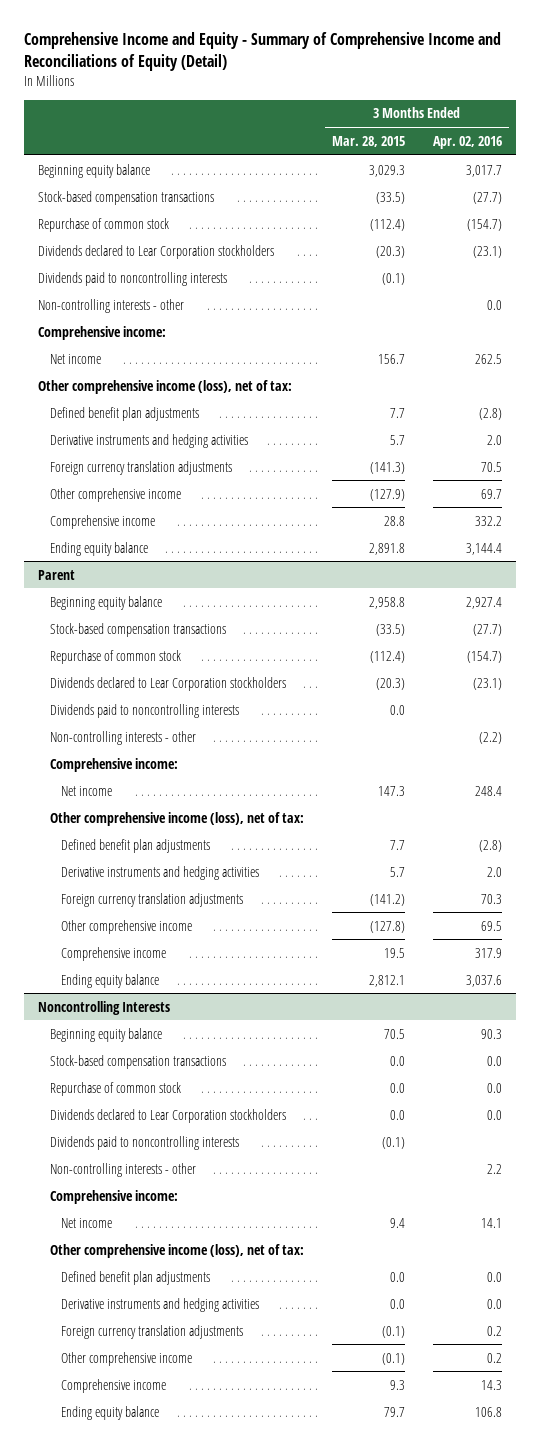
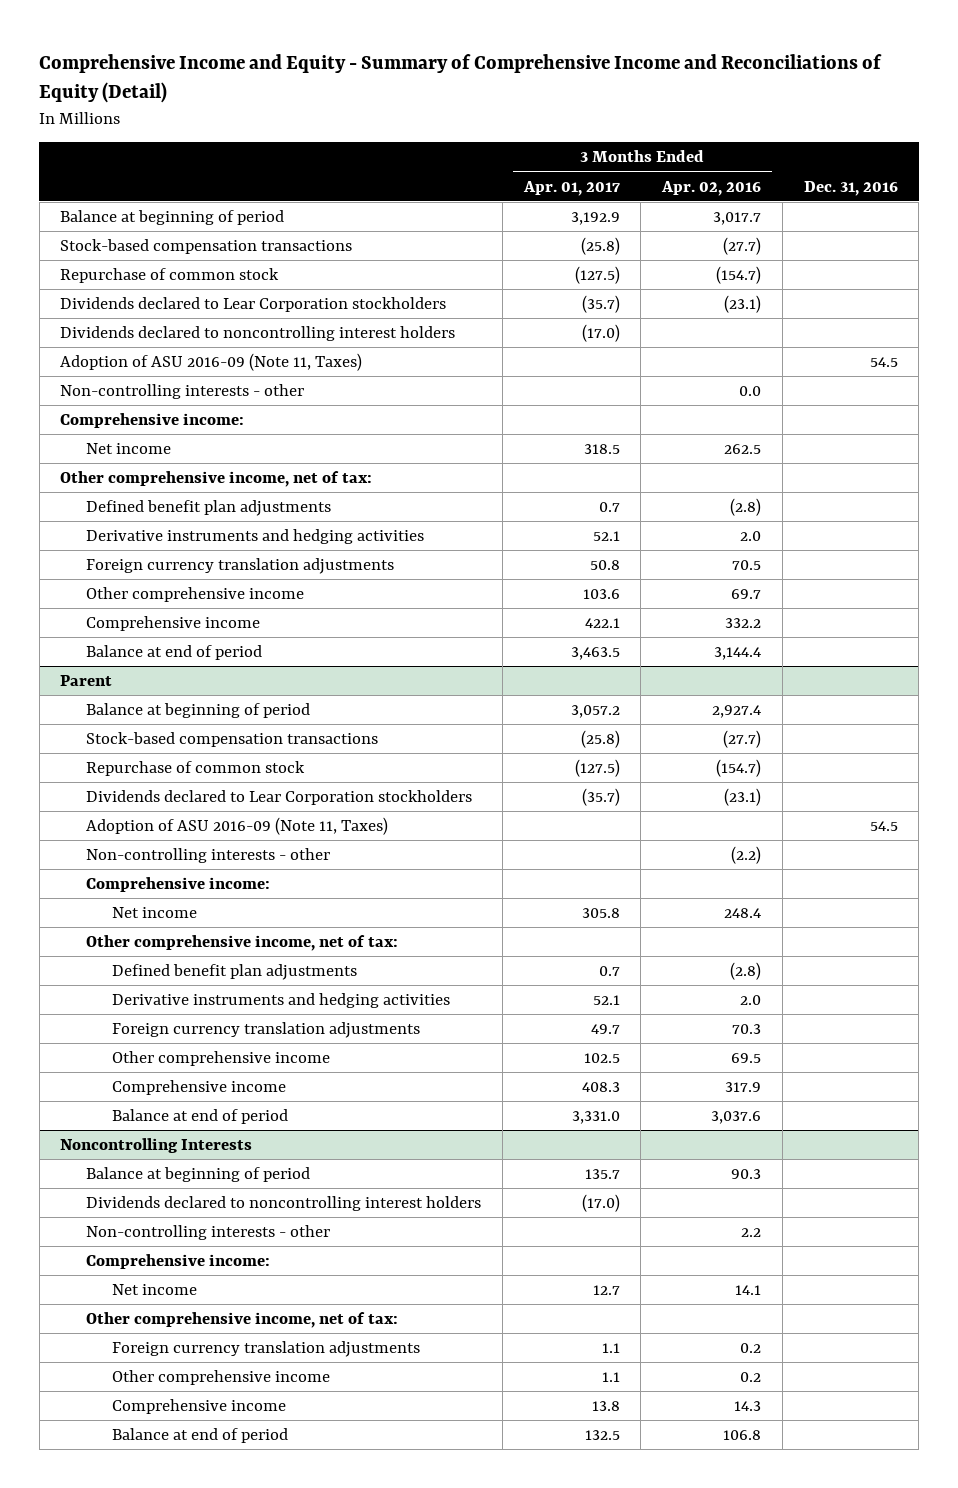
[331,135,405,147] Mar. 28, 2015 -> none
none -> [522,180,620,196] Apr. 01, 2017
none -> [803,180,898,196] Dec. 31, 2016
[37,163,150,178] Beginning equity balance -> [60,209,285,225] Balance at beginning of period
[37,271,227,286] Dividends paid to noncontrolling interests -> [60,325,456,341] Dividends declared to noncontrolling interest holders
none -> [60,352,363,371] Adoption of ASU 2016-09 (Note 11, Taxes)
[37,379,292,394] Other comprehensive income (loss), net of tax: -> [60,470,373,487] Other comprehensive income, net of tax:
[49,541,148,556] Ending equity balance -> [86,644,263,660] Balance at end of period
[49,595,162,610] Beginning equity balance -> [86,702,311,718] Balance at beginning of period
[49,703,239,718] Dividends paid to noncontrolling interests -> none
none -> [86,816,389,835] Adoption of ASU 2016-09 (Note 11, Taxes)
[49,811,304,826] Other comprehensive income (loss), net of tax: -> [86,934,399,951] Other comprehensive income, net of tax:
[61,973,160,988] Ending equity balance -> [112,1108,289,1124] Balance at end of period
[49,1054,226,1069] Stock-based compensation transactions -> none
[49,1081,181,1096] Repurchase of common stock -> none
[49,1108,286,1123] Dividends declared to Lear Corporation stockholders -> none
[49,1027,162,1042] Beginning equity balance -> [86,1166,311,1182] Balance at beginning of period
[49,1135,239,1150] Dividends paid to noncontrolling interests -> [86,1195,482,1211] Dividends declared to noncontrolling interest holders
[61,1270,211,1285] Defined benefit plan adjustments -> none
[61,1297,260,1312] Derivative instruments and hedging activities -> none
[49,1243,304,1258] Other comprehensive income (loss), net of tax: -> [86,1311,399,1328] Other comprehensive income, net of tax:
[61,1405,160,1420] Ending equity balance -> [112,1427,289,1443] Balance at end of period

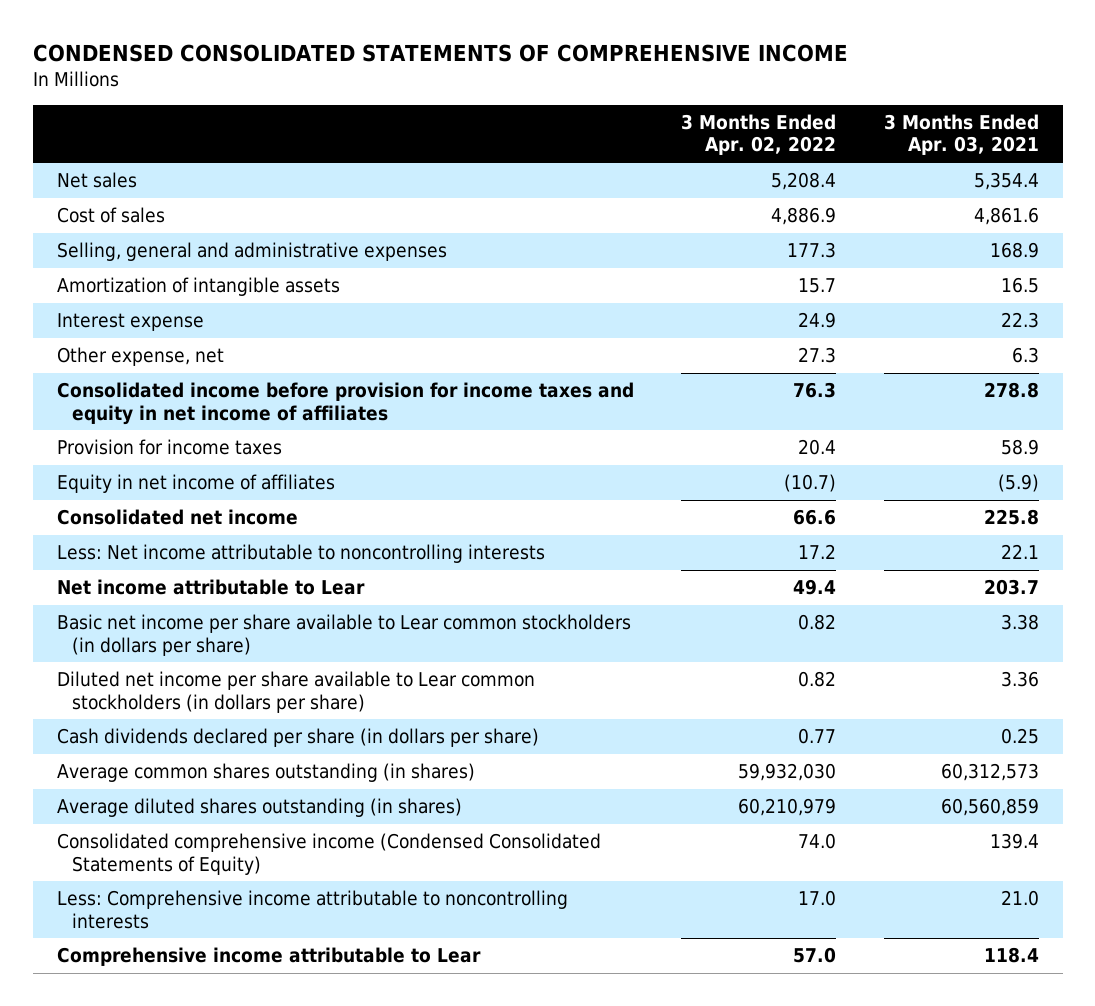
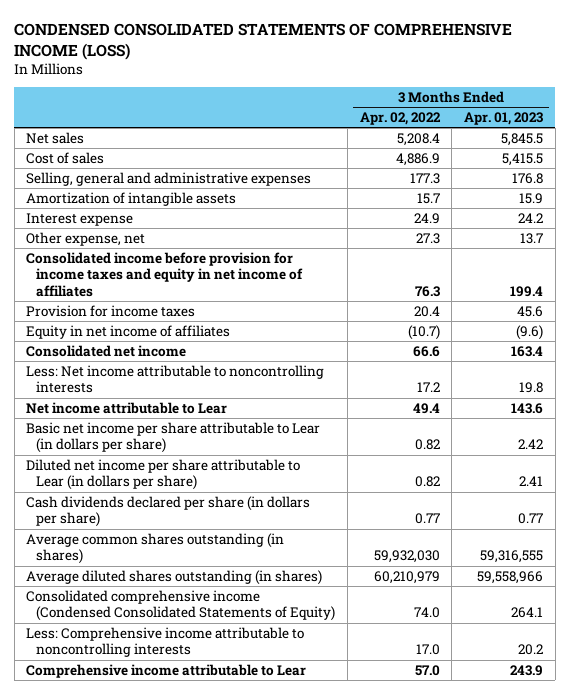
[32,44,848,63] CONDENSED CONSOLIDATED STATEMENTS OF COMPREHENSIVE INCOME -> [14,22,513,60] CONDENSED CONSOLIDATED STATEMENTS OF COMPREHENSIVE INCOME (LOSS)
[883,114,1039,156] 3 Months Ended Apr. 03, 2021 -> none
none -> [464,111,544,125] Apr. 01, 2023
[56,614,631,656] Basic net income per share available to Lear common stockholders (in dollars per share) -> [26,421,321,454] Basic net income per share attributable to Lear (in dollars per share)
[56,671,535,713] Diluted net income per share available to Lear common stockholders (in dollars per share) -> [26,458,301,491] Diluted net income per share attributable to Lear (in dollars per share)

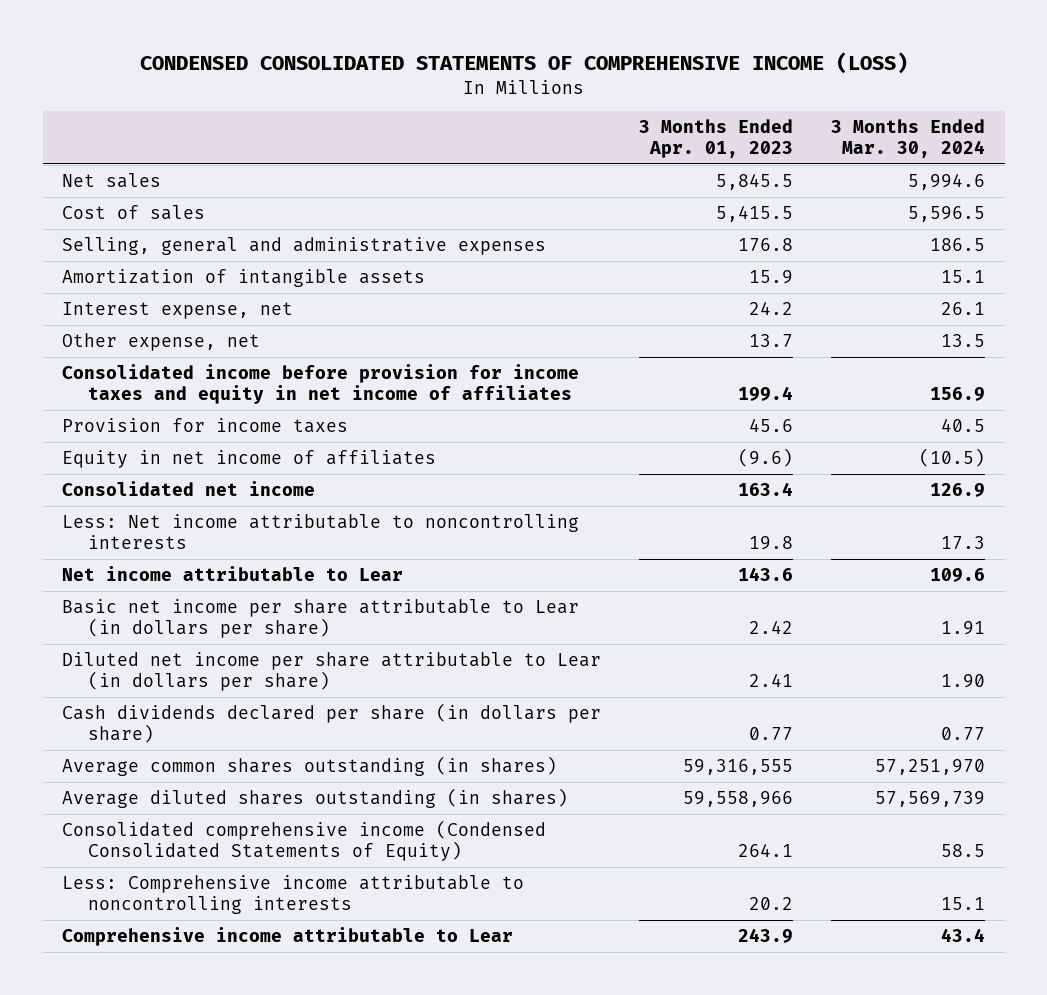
[359,111,441,125] Apr. 02, 2022 -> none
none -> [831,119,986,158] 3 Months Ended Mar. 30, 2024
[26,212,134,226] Interest expense -> [61,302,293,320] Interest expense, net

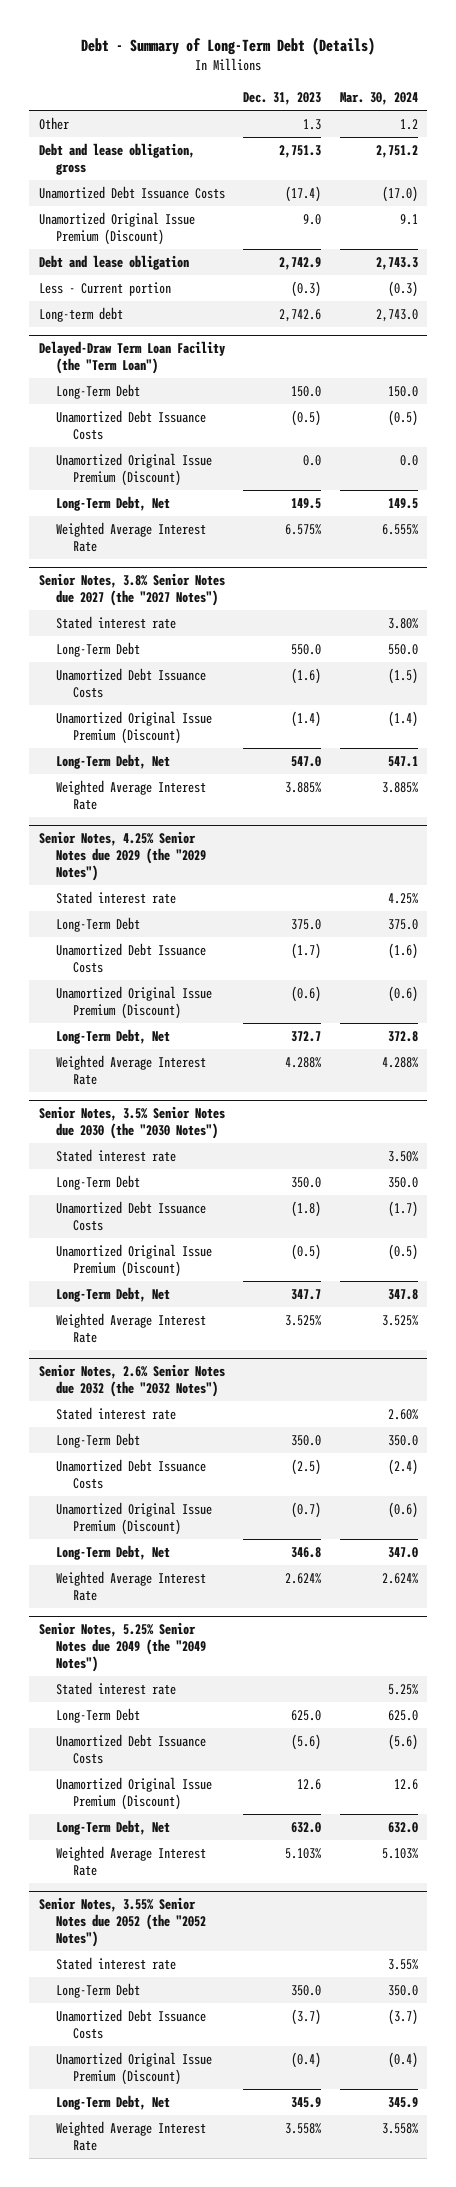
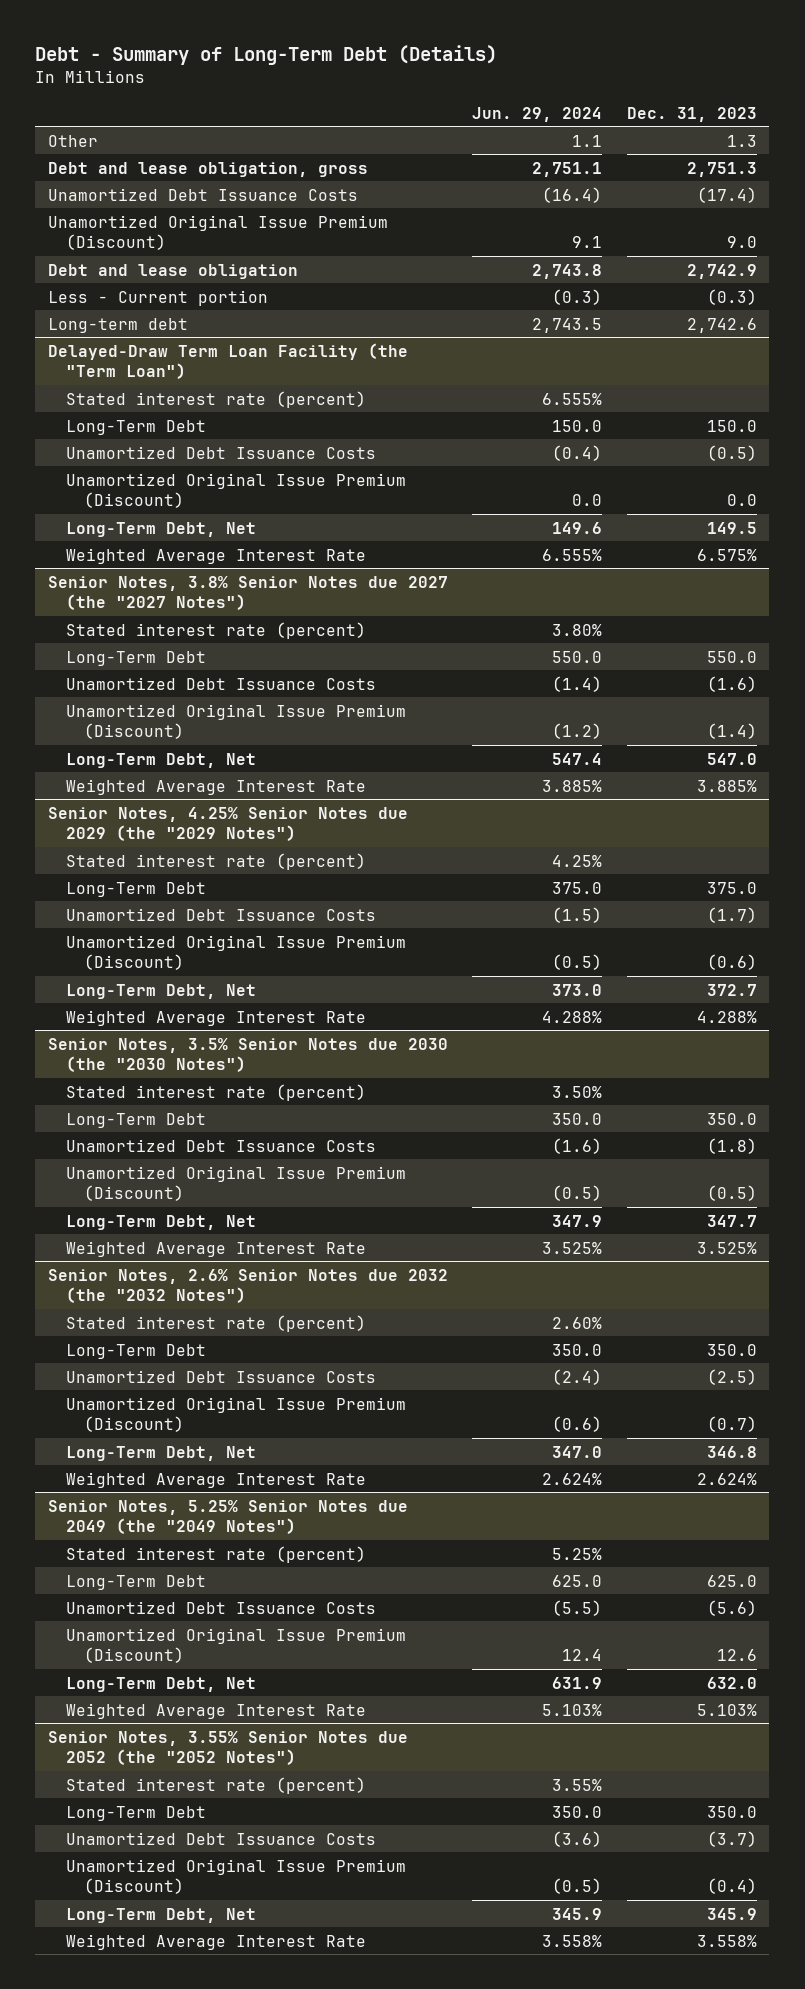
[339,92,418,106] Mar. 30, 2024 -> none
none -> [472,106,603,122] Jun. 29, 2024
none -> [65,390,366,408] Stated interest rate (percent)
[56,615,177,629] Stated interest rate -> [65,621,366,639] Stated interest rate (percent)
[56,890,177,904] Stated interest rate -> [65,852,366,870] Stated interest rate (percent)
[56,1148,177,1162] Stated interest rate -> [65,1083,366,1101] Stated interest rate (percent)
[56,1406,177,1420] Stated interest rate -> [65,1314,366,1332] Stated interest rate (percent)
[56,1681,177,1695] Stated interest rate -> [65,1545,366,1563] Stated interest rate (percent)
[56,1956,177,1970] Stated interest rate -> [65,1776,366,1794] Stated interest rate (percent)

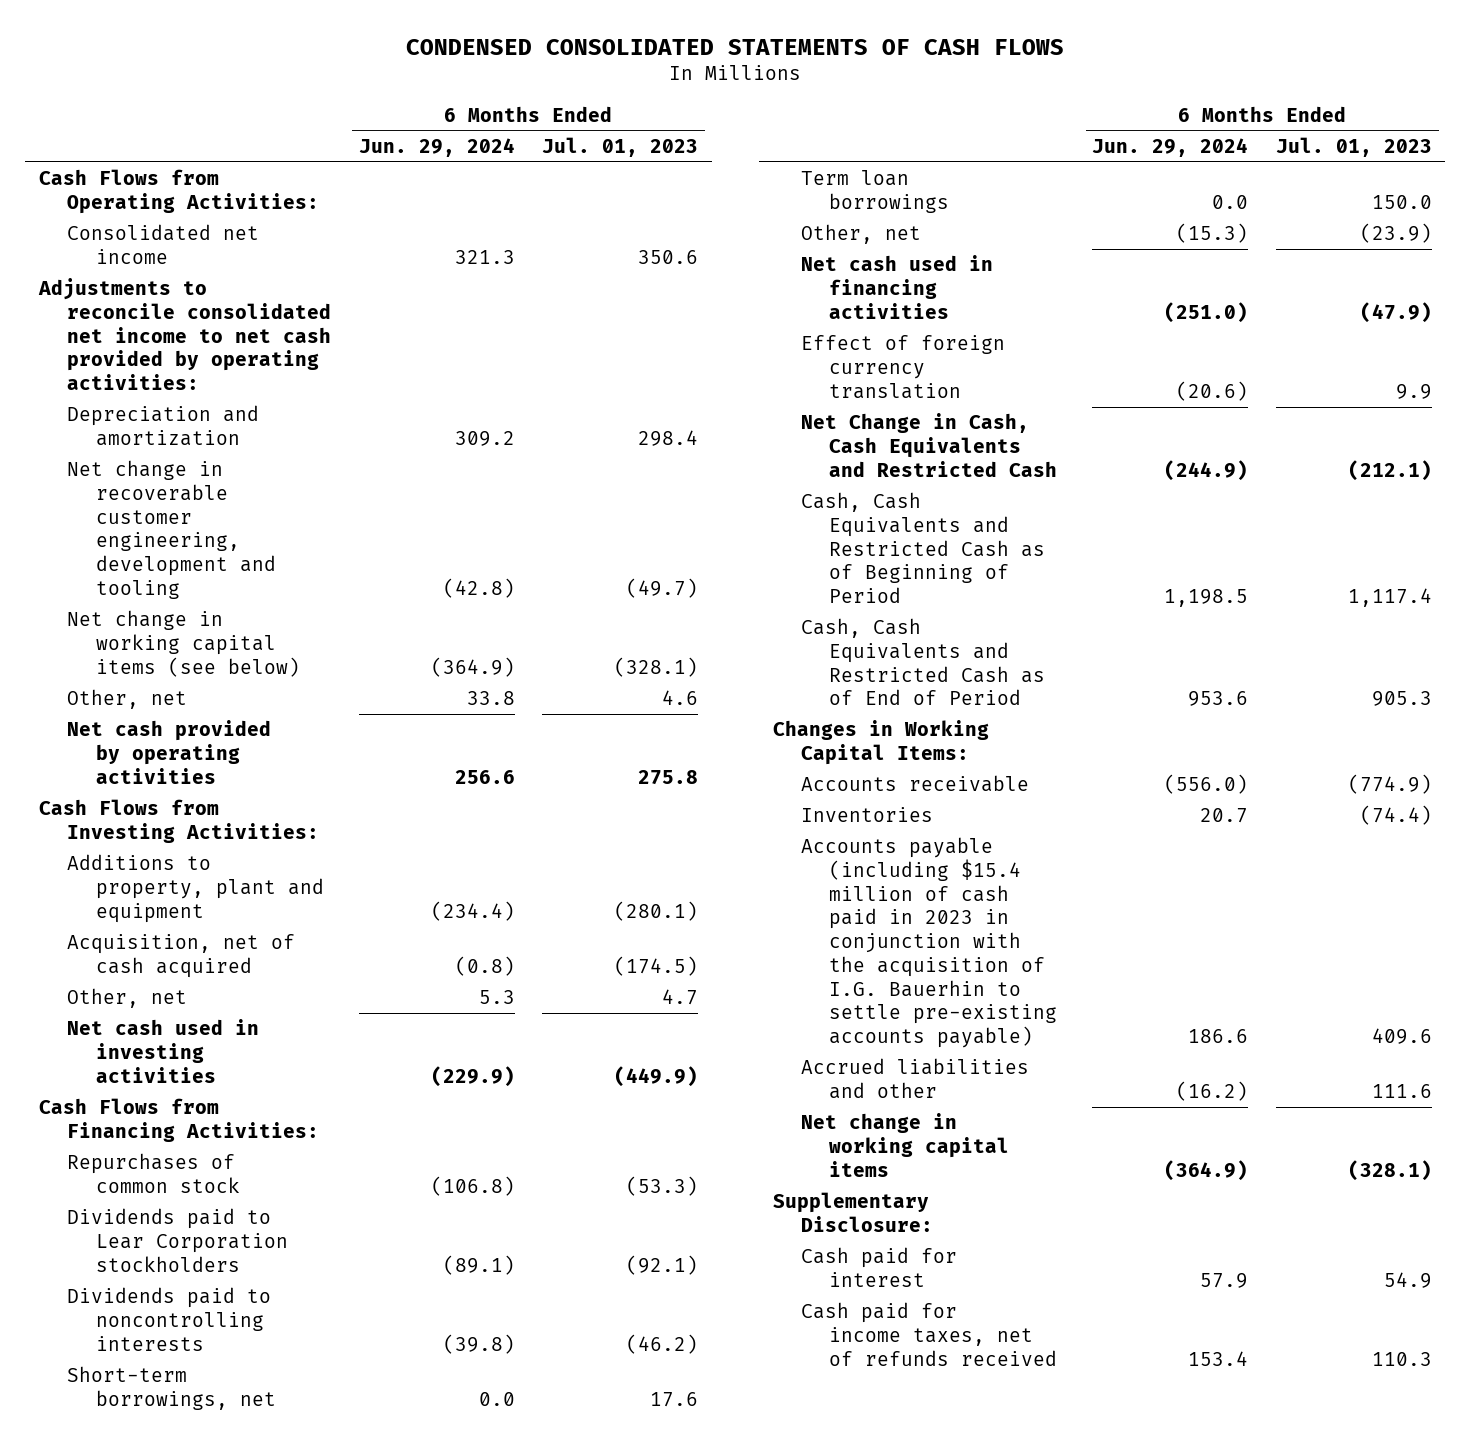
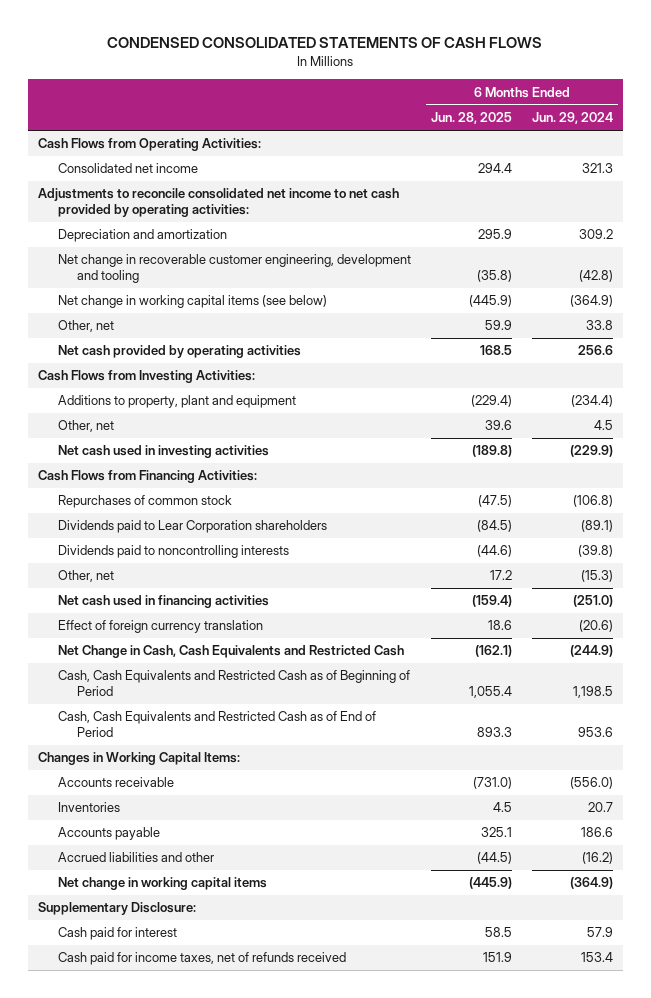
[542,136,699,157] Jul. 01, 2023 -> none
none -> [430,112,512,125] Jun. 28, 2025
[67,934,296,979] Acquisition, net of cash acquired -> none
[478,990,515,1005] 5.3 -> [593,420,613,431] 4.5
[67,1208,288,1272] Dividends paid to Lear Corporation stockholders -> [57,520,327,534] Dividends paid to Lear Corporation shareholders
[67,1366,276,1411] Short-term borrowings, net -> none
[801,170,950,214] Term loan borrowings -> none
[801,837,1058,1048] Accounts payable (including $15.4 million of cash paid in 2023 in conjunction with the acquisition of I.G. Bauerhin to settle pre-existing accounts payable) -> [57,827,160,841] Accounts payable

